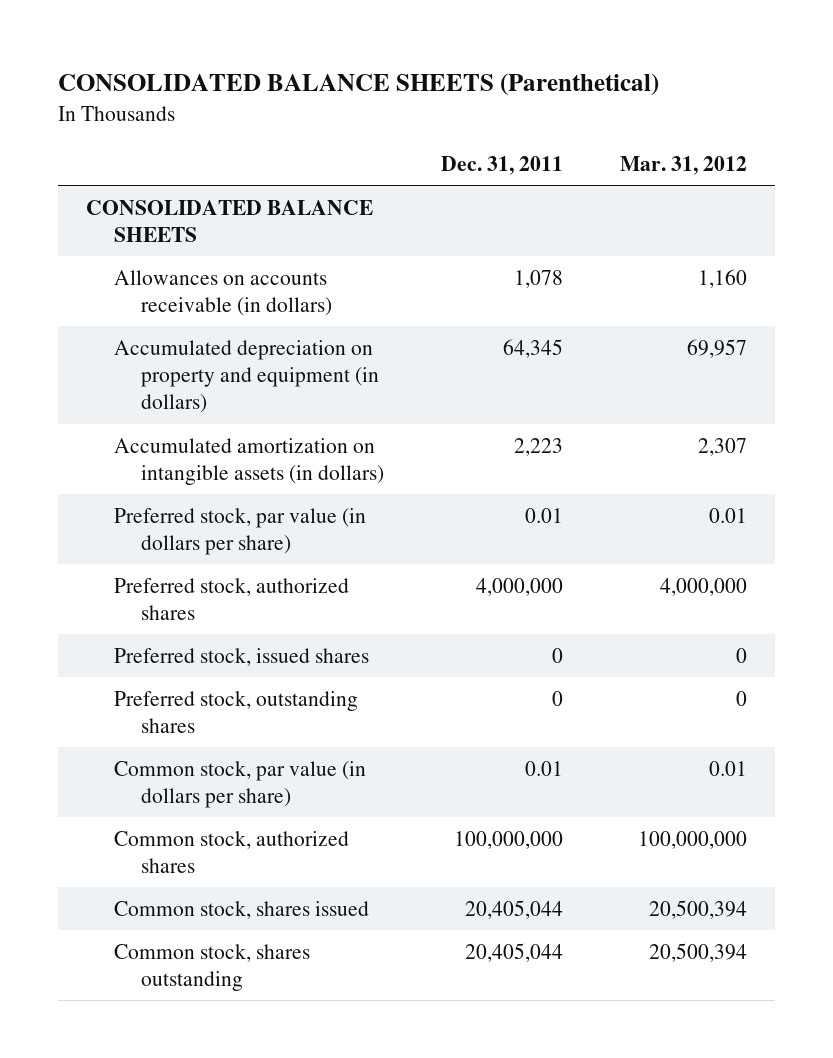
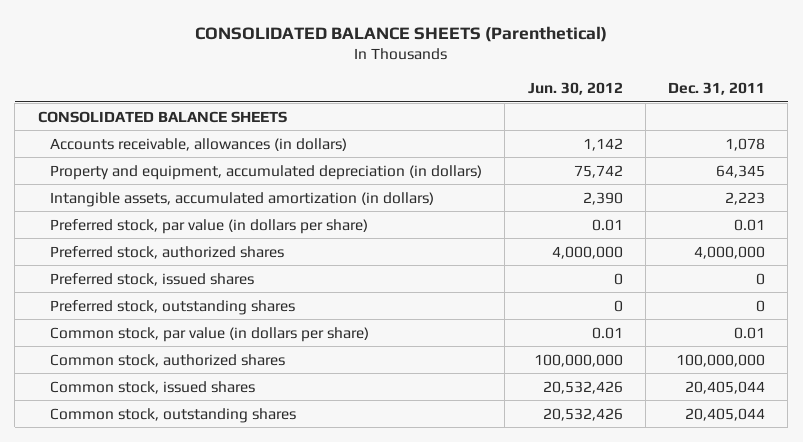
[619,156,747,176] Mar. 31, 2012 -> none
none -> [527,82,623,96] Jun. 30, 2012
[113,269,333,317] Allowances on accounts receivable (in dollars) -> [50,137,348,151] Accounts receivable, allowances (in dollars)
[113,339,380,414] Accumulated depreciation on property and equipment (in dollars) -> [50,164,483,180] Property and equipment, accumulated depreciation (in dollars)
[113,437,385,486] Accumulated amortization on intangible assets (in dollars) -> [50,191,435,207] Intangible assets, accumulated amortization (in dollars)
[113,900,369,919] Common stock, shares issued -> [50,380,256,394] Common stock, issued shares
[113,943,310,992] Common stock, shares outstanding -> [50,407,297,423] Common stock, outstanding shares

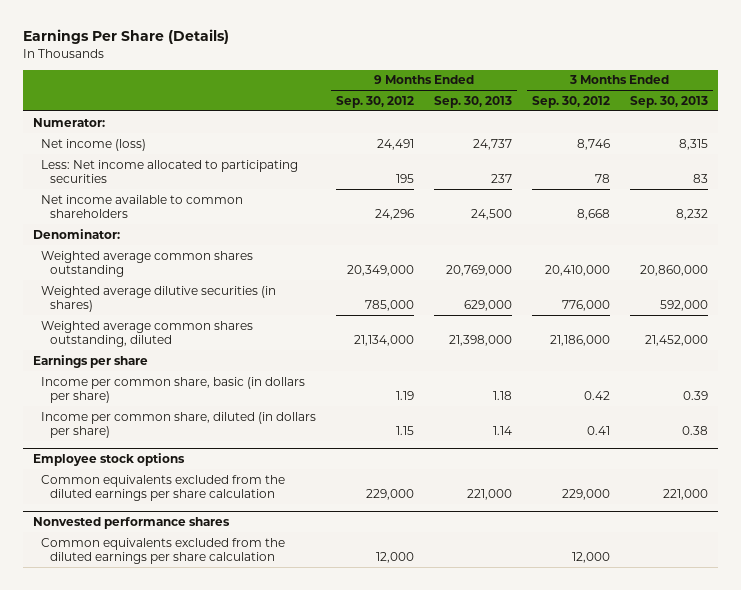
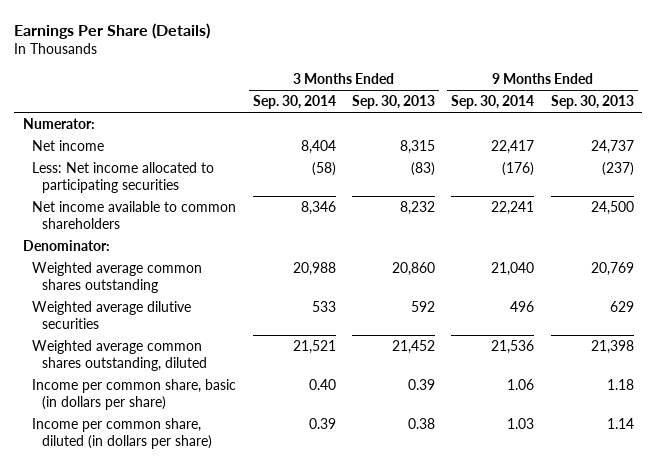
[336,95,415,108] Sep. 30, 2012 -> none
[532,95,611,108] Sep. 30, 2012 -> none
none -> [252,94,336,109] Sep. 30, 2014
none -> [451,94,535,109] Sep. 30, 2014
[41,138,147,151] Net income (loss) -> [32,139,105,151] Net income
[491,174,513,184] 237 -> [601,161,634,176] (237)
[693,174,709,184] 83 -> [411,161,436,176] (83)
[32,354,148,368] Earnings per share -> none
[446,265,513,277] 20,769,000 -> [590,261,634,276] 20,769
[640,265,709,277] 20,860,000 -> [392,261,436,276] 20,860
[41,285,277,313] Weighted average dilutive securities (in shares) -> [32,300,192,330] Weighted average dilutive securities
[464,300,513,312] 629,000 -> [609,300,634,312] 629
[660,300,709,312] 592,000 -> [411,300,436,312] 592
[449,335,513,347] 21,398,000 -> [590,339,634,354] 21,398
[645,335,709,347] 21,452,000 -> [392,339,436,354] 21,452
[32,452,185,466] Employee stock options -> none
[41,474,286,502] Common equivalents excluded from the diluted earnings per share calculation -> none
[32,516,230,529] Nonvested performance shares -> none
[41,537,286,565] Common equivalents excluded from the diluted earnings per share calculation -> none

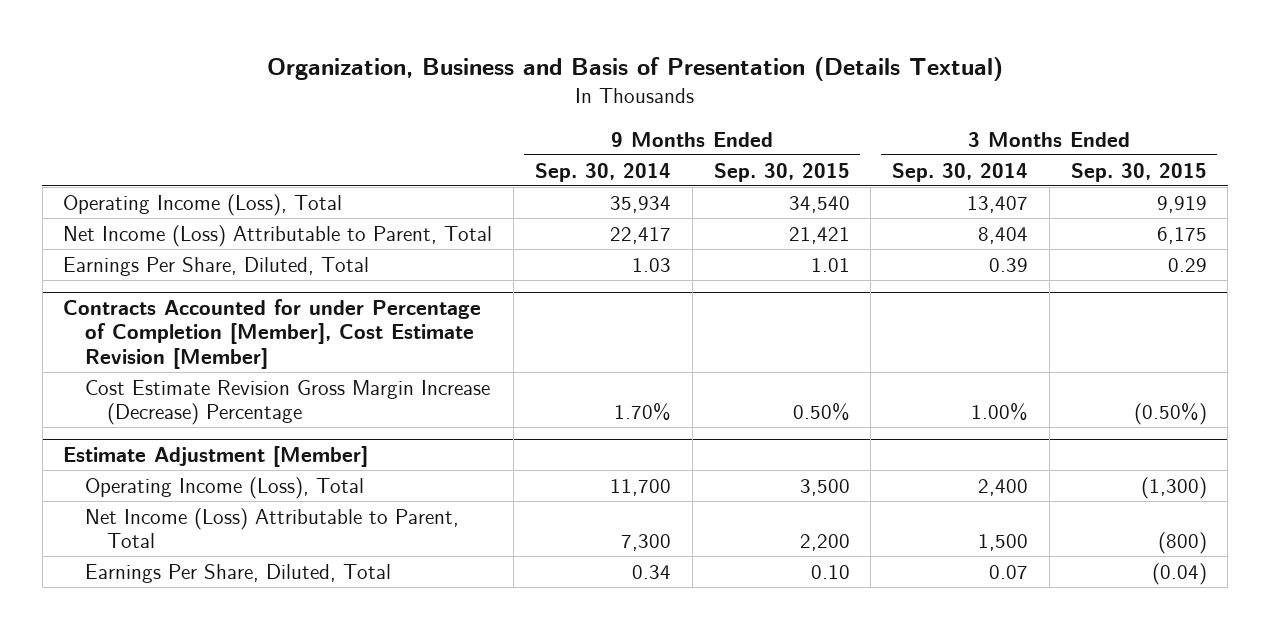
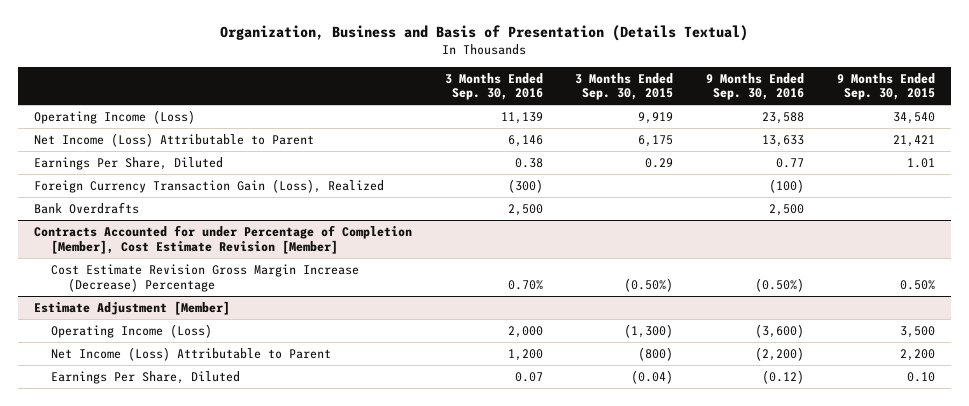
[534,162,671,182] Sep. 30, 2014 -> none
[892,162,1029,182] Sep. 30, 2014 -> none
none -> [444,72,543,101] 3 Months Ended Sep. 30, 2016
none -> [705,72,804,101] 9 Months Ended Sep. 30, 2016
[63,193,343,216] Operating Income (Loss), Total -> [34,109,196,124] Operating Income (Loss)
[63,224,493,247] Net Income (Loss) Attributable to Parent, Total -> [34,132,315,147] Net Income (Loss) Attributable to Parent
[63,256,370,276] Earnings Per Share, Diluted, Total -> [34,156,224,170] Earnings Per Share, Diluted
none -> [34,178,385,193] Foreign Currency Transaction Gain (Loss), Realized
none -> [34,201,140,214] Bank Overdrafts
[84,476,364,499] Operating Income (Loss), Total -> [51,323,213,338] Operating Income (Loss)
[84,507,459,549] Net Income (Loss) Attributable to Parent, Total -> [51,346,332,361] Net Income (Loss) Attributable to Parent
[84,563,391,583] Earnings Per Share, Diluted, Total -> [51,370,241,384] Earnings Per Share, Diluted

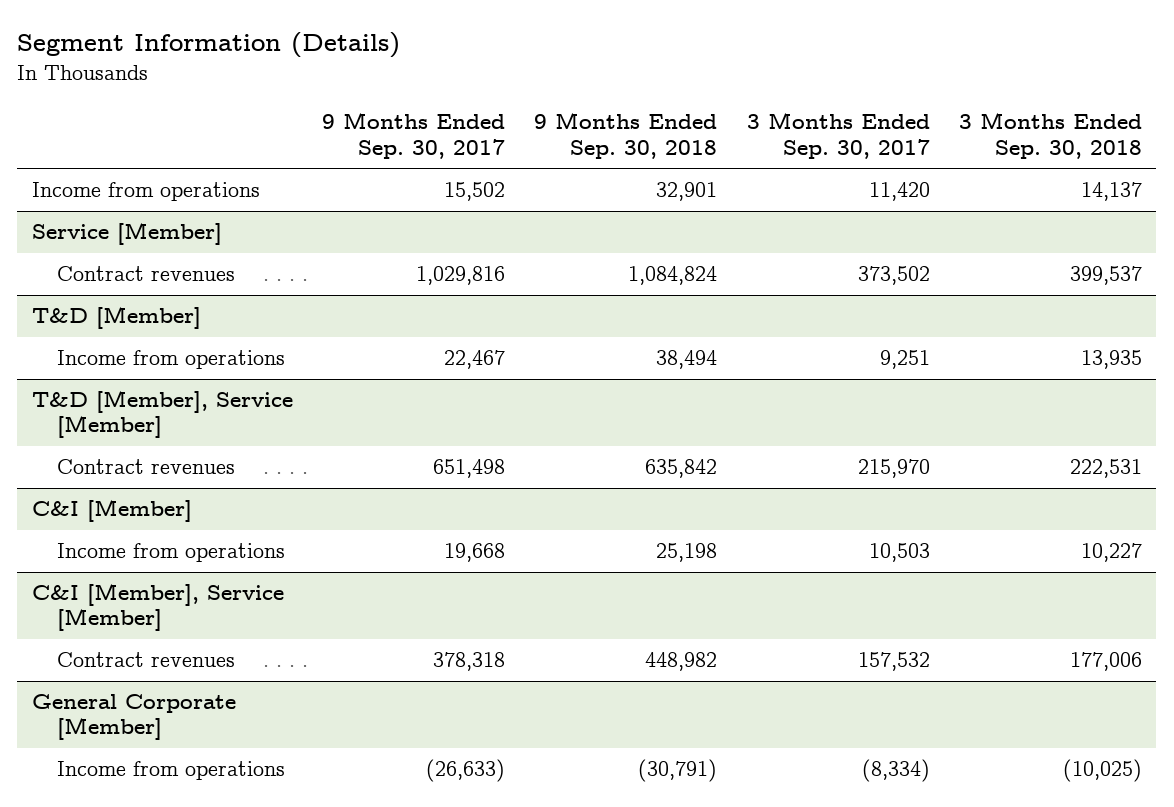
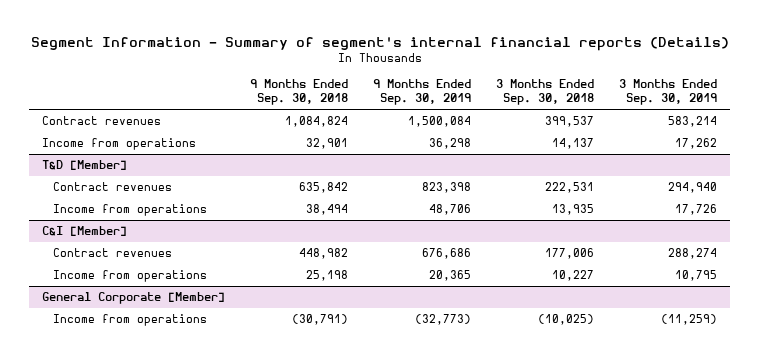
[17,31,401,58] Segment Information (Details) -> [30,36,729,51] Segment Information - Summary of segment's internal financial reports (Details)
[322,112,506,159] 9 Months Ended Sep. 30, 2017 -> none
[746,112,930,159] 3 Months Ended Sep. 30, 2017 -> none
none -> [373,79,472,106] 9 Months Ended Sep. 30, 2019
none -> [619,79,718,106] 3 Months Ended Sep. 30, 2019
[32,222,223,246] Service [Member] -> none
[32,182,261,202] Income from operations -> [41,138,196,151] Income from operations
[32,390,294,439] T&D [Member], Service [Member] -> none
[57,350,286,370] Income from operations -> [53,204,208,217] Income from operations
[32,583,285,632] C&I [Member], Service [Member] -> none
[57,543,286,563] Income from operations -> [53,270,208,283] Income from operations

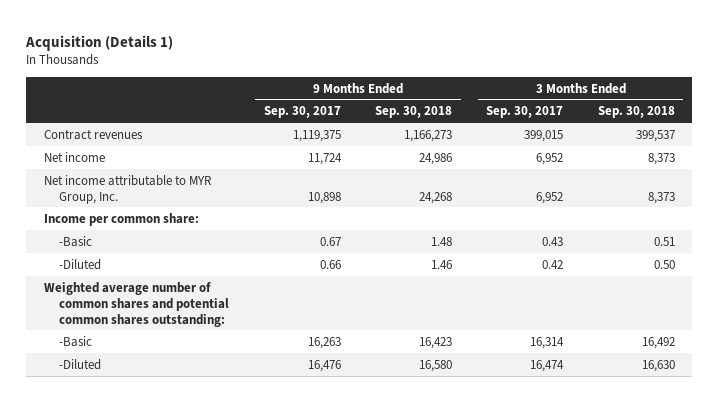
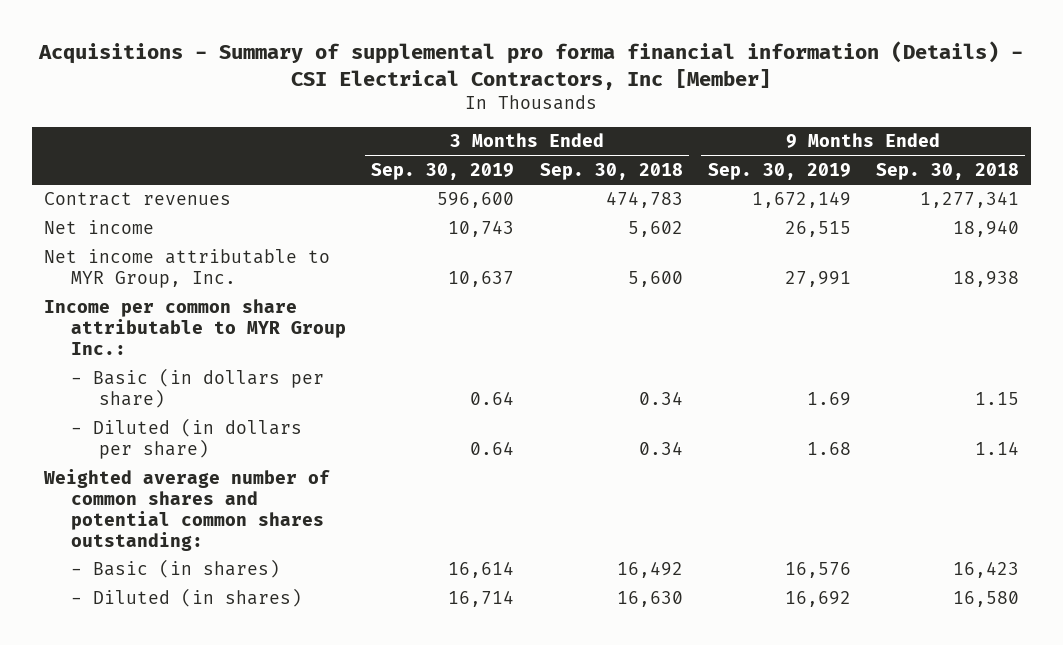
[25,34,174,51] Acquisition (Details 1) -> [38,40,1024,90] Acquisitions - Summary of supplemental pro forma financial information (Details) - CSI Electrical Contractors, Inc [Member]
[263,106,341,119] Sep. 30, 2017 -> none
[486,106,564,119] Sep. 30, 2017 -> none
none -> [371,163,515,181] Sep. 30, 2019
none -> [707,163,851,181] Sep. 30, 2019
[403,129,452,142] 1,166,273 -> [919,191,1019,209] 1,277,341
[635,129,675,142] 399,537 -> [605,191,683,209] 474,783
[418,152,452,165] 24,986 -> [952,220,1019,238] 18,940
[647,152,675,165] 8,373 -> [627,221,683,238] 5,602
[418,191,452,204] 24,268 -> [952,271,1019,288] 18,938
[647,191,675,204] 8,373 -> [627,271,683,288] 5,600
[43,212,199,226] Income per common share: -> [44,299,347,356] Income per common share attributable to MYR Group Inc.:
[59,235,93,247] -Basic -> [71,368,325,409] - Basic (in dollars per share)
[430,236,452,246] 1.48 -> [974,392,1019,406] 1.15
[653,236,675,246] 0.51 -> [638,391,683,406] 0.34
[59,258,102,270] -Diluted -> [71,418,303,460] - Diluted (in dollars per share)
[430,259,452,269] 1.46 -> [974,441,1019,456] 1.14
[653,259,675,269] 0.50 -> [638,441,683,456] 0.34
[59,335,93,347] -Basic -> [71,559,281,579] - Basic (in shares)
[59,358,102,370] -Diluted -> [71,588,303,608] - Diluted (in shares)

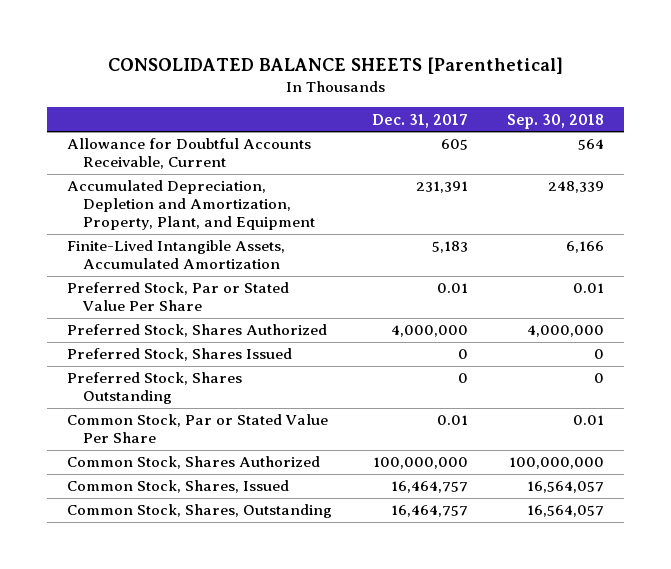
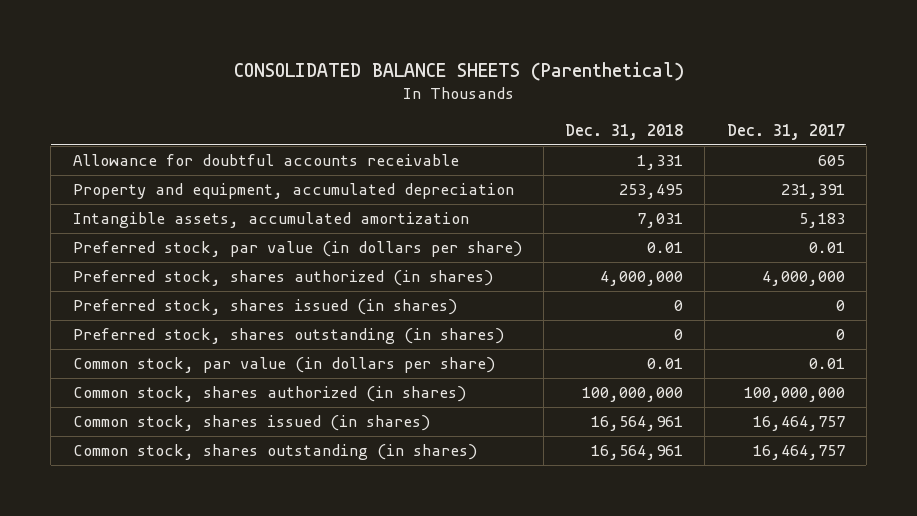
[107,56,563,74] CONSOLIDATED BALANCE SHEETS [Parenthetical] -> [233,61,684,81] CONSOLIDATED BALANCE SHEETS (Parenthetical)
[507,113,605,129] Sep. 30, 2018 -> none
none -> [565,124,684,141] Dec. 31, 2018
[66,138,311,170] Allowance for Doubtful Accounts Receivable, Current -> [72,154,459,167] Allowance for doubtful accounts receivable
[66,180,315,231] Accumulated Depreciation, Depletion and Amortization, Property, Plant, and Equipment -> [72,183,514,200] Property and equipment, accumulated depreciation
[66,240,285,270] Finite-Lived Intangible Assets, Accumulated Amortization -> [72,212,469,229] Intangible assets, accumulated amortization
[66,282,289,312] Preferred Stock, Par or Stated Value Per Share -> [72,241,522,258] Preferred stock, par value (in dollars per share)
[66,324,327,338] Preferred Stock, Shares Authorized -> [72,270,493,287] Preferred stock, shares authorized (in shares)
[66,348,292,362] Preferred Stock, Shares Issued -> [72,299,457,316] Preferred stock, shares issued (in shares)
[66,372,242,405] Preferred Stock, Shares Outstanding -> [72,328,504,345] Preferred stock, shares outstanding (in shares)
[66,414,328,444] Common Stock, Par or Stated Value Per Share -> [72,357,495,374] Common stock, par value (in dollars per share)
[66,456,320,470] Common Stock, Shares Authorized -> [72,386,466,403] Common stock, shares authorized (in shares)
[66,480,289,494] Common Stock, Shares, Issued -> [72,415,430,432] Common stock, shares issued (in shares)
[66,504,332,519] Common Stock, Shares, Outstanding -> [72,444,477,461] Common stock, shares outstanding (in shares)

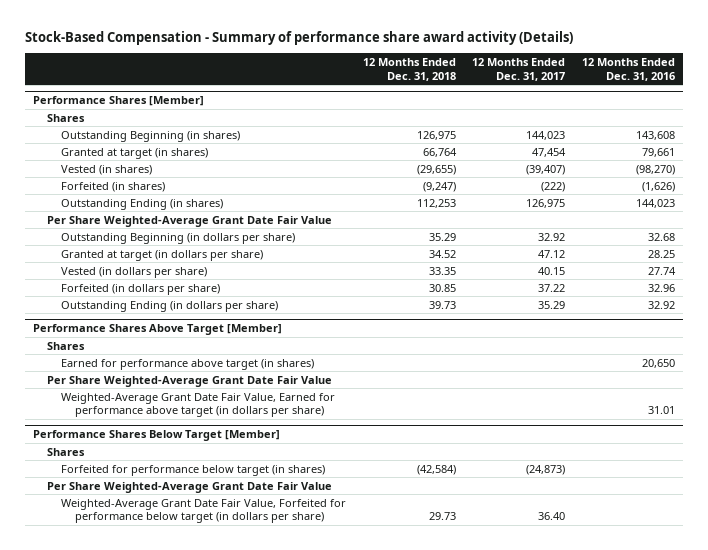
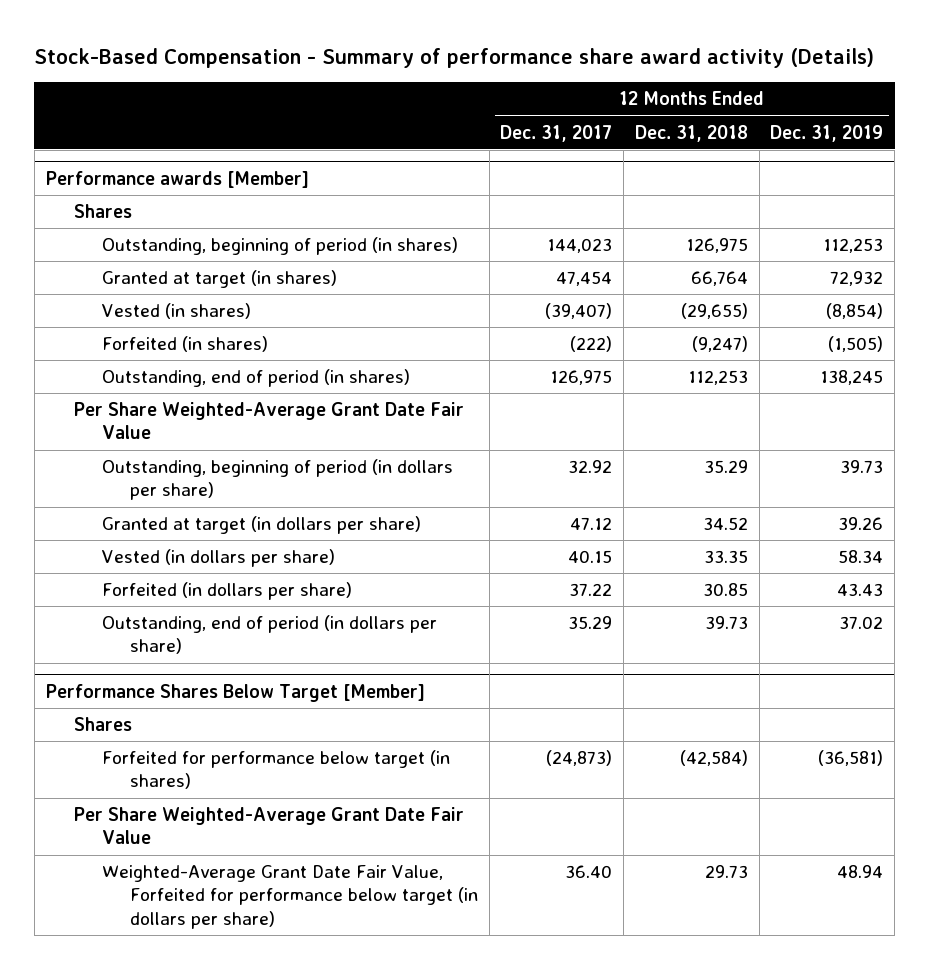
[582,57,676,81] 12 Months Ended Dec. 31, 2016 -> none
none -> [770,124,884,142] Dec. 31, 2019
[33,96,205,107] Performance Shares [Member] -> [45,170,309,188] Performance awards [Member]
[60,130,240,142] Outstanding Beginning (in shares) -> [101,237,458,256] Outstanding, beginning of period (in shares)
[60,198,223,210] Outstanding Ending (in shares) -> [101,369,410,388] Outstanding, end of period (in shares)
[60,232,295,244] Outstanding Beginning (in dollars per share) -> [101,459,453,501] Outstanding, beginning of period (in dollars per share)
[33,324,283,336] Performance Shares Above Target [Member] -> none
[47,341,86,350] Shares -> none
[60,358,314,370] Earned for performance above target (in shares) -> none
[47,375,333,387] Per Share Weighted-Average Grant Date Fair Value -> none
[60,392,335,418] Weighted-Average Grant Date Fair Value, Earned for performance above target (in dollars per share) -> none
[60,300,278,312] Outstanding Ending (in dollars per share) -> [101,615,437,655] Outstanding, end of period (in dollars per share)

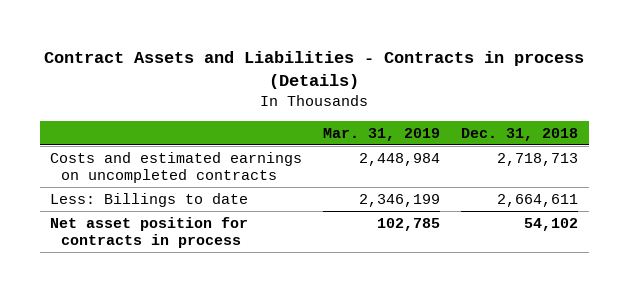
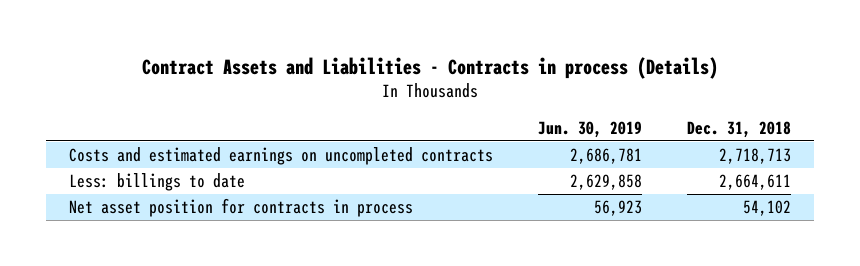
[323,127,441,141] Mar. 31, 2019 -> none
none -> [538,121,643,139] Jun. 30, 2019
[50,192,249,207] Less: Billings to date -> [68,172,245,191] Less: billings to date

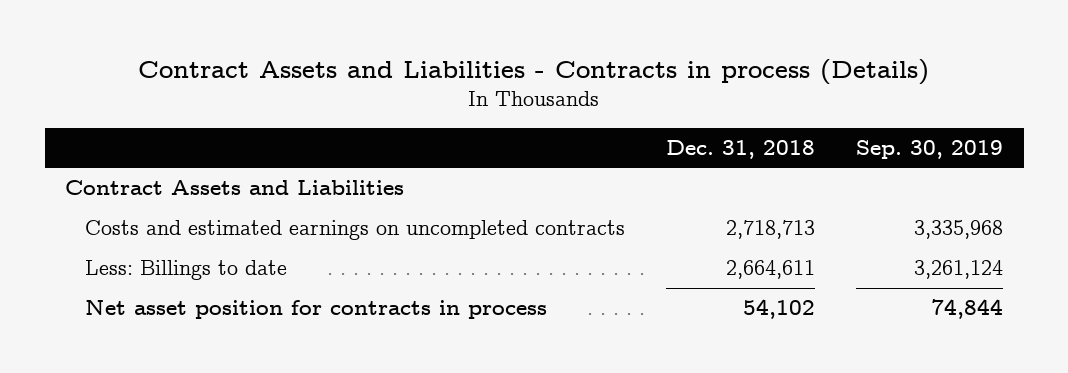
[538,121,643,139] Jun. 30, 2019 -> none
none -> [856,139,1004,159] Sep. 30, 2019
none -> [65,180,405,196] Contract Assets and Liabilities
[68,172,245,191] Less: billings to date -> [84,260,287,281] Less: Billings to date

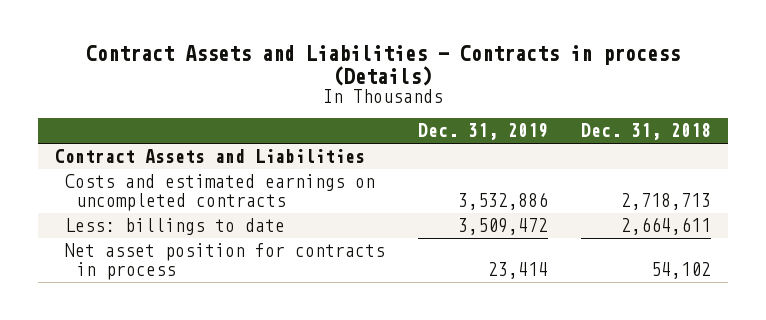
[856,139,1004,159] Sep. 30, 2019 -> none
none -> [418,123,549,141] Dec. 31, 2019
[84,260,287,281] Less: Billings to date -> [65,218,286,236] Less: billings to date

